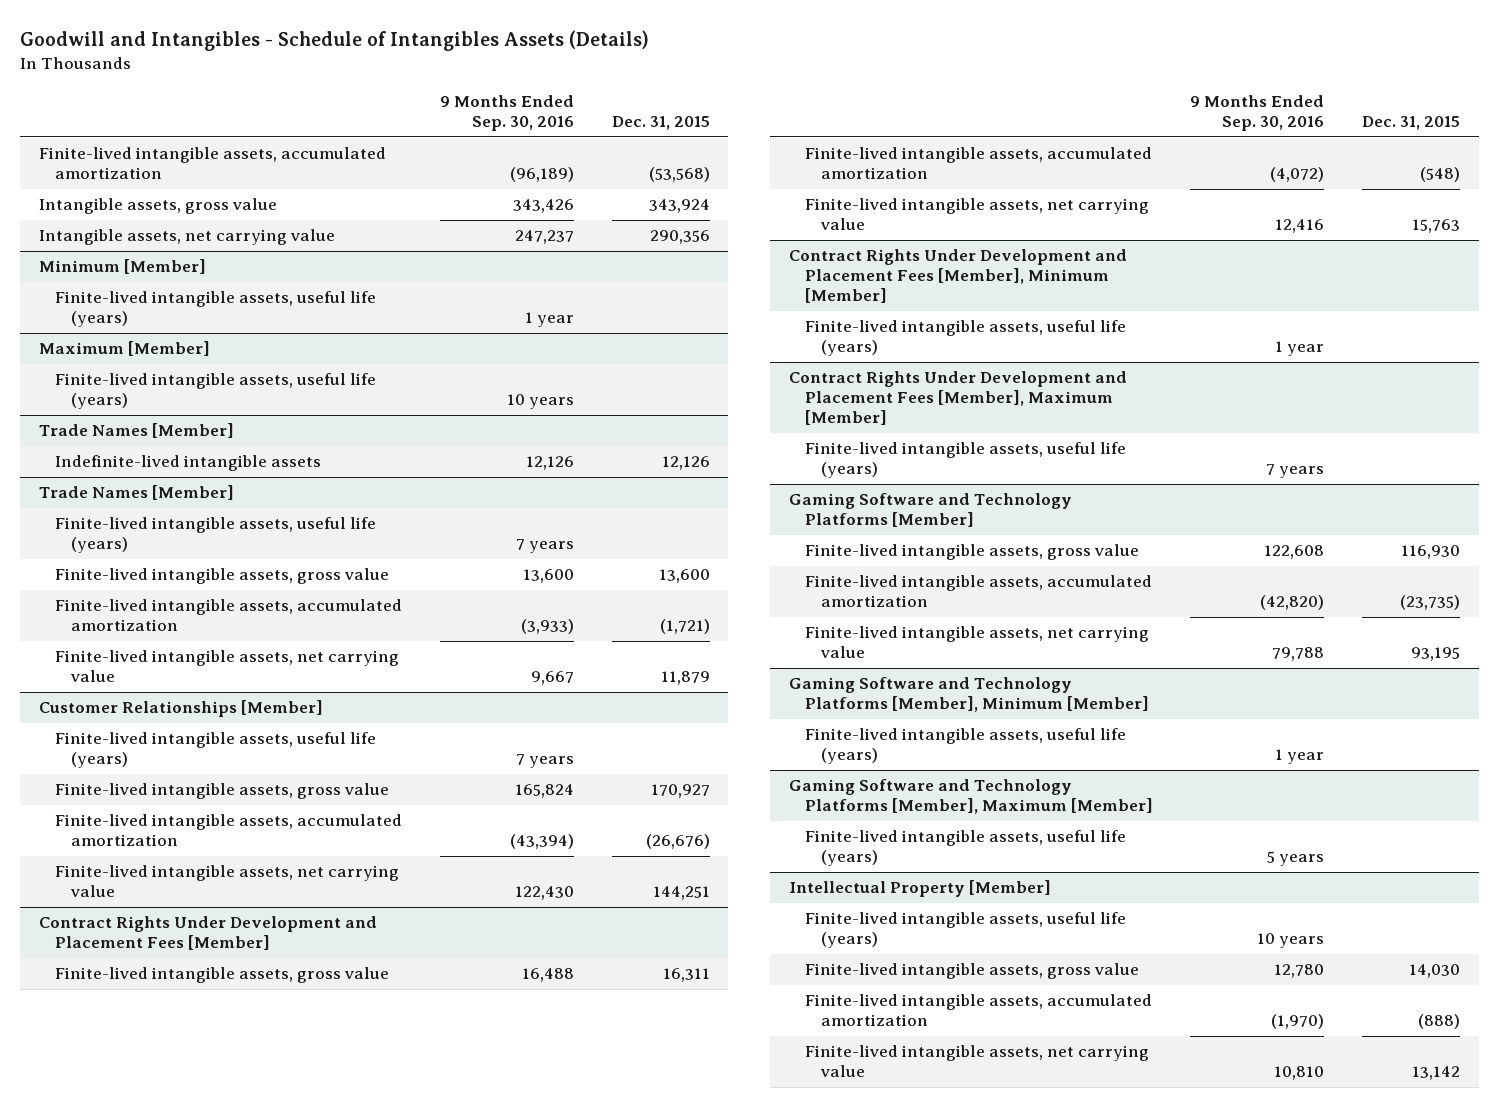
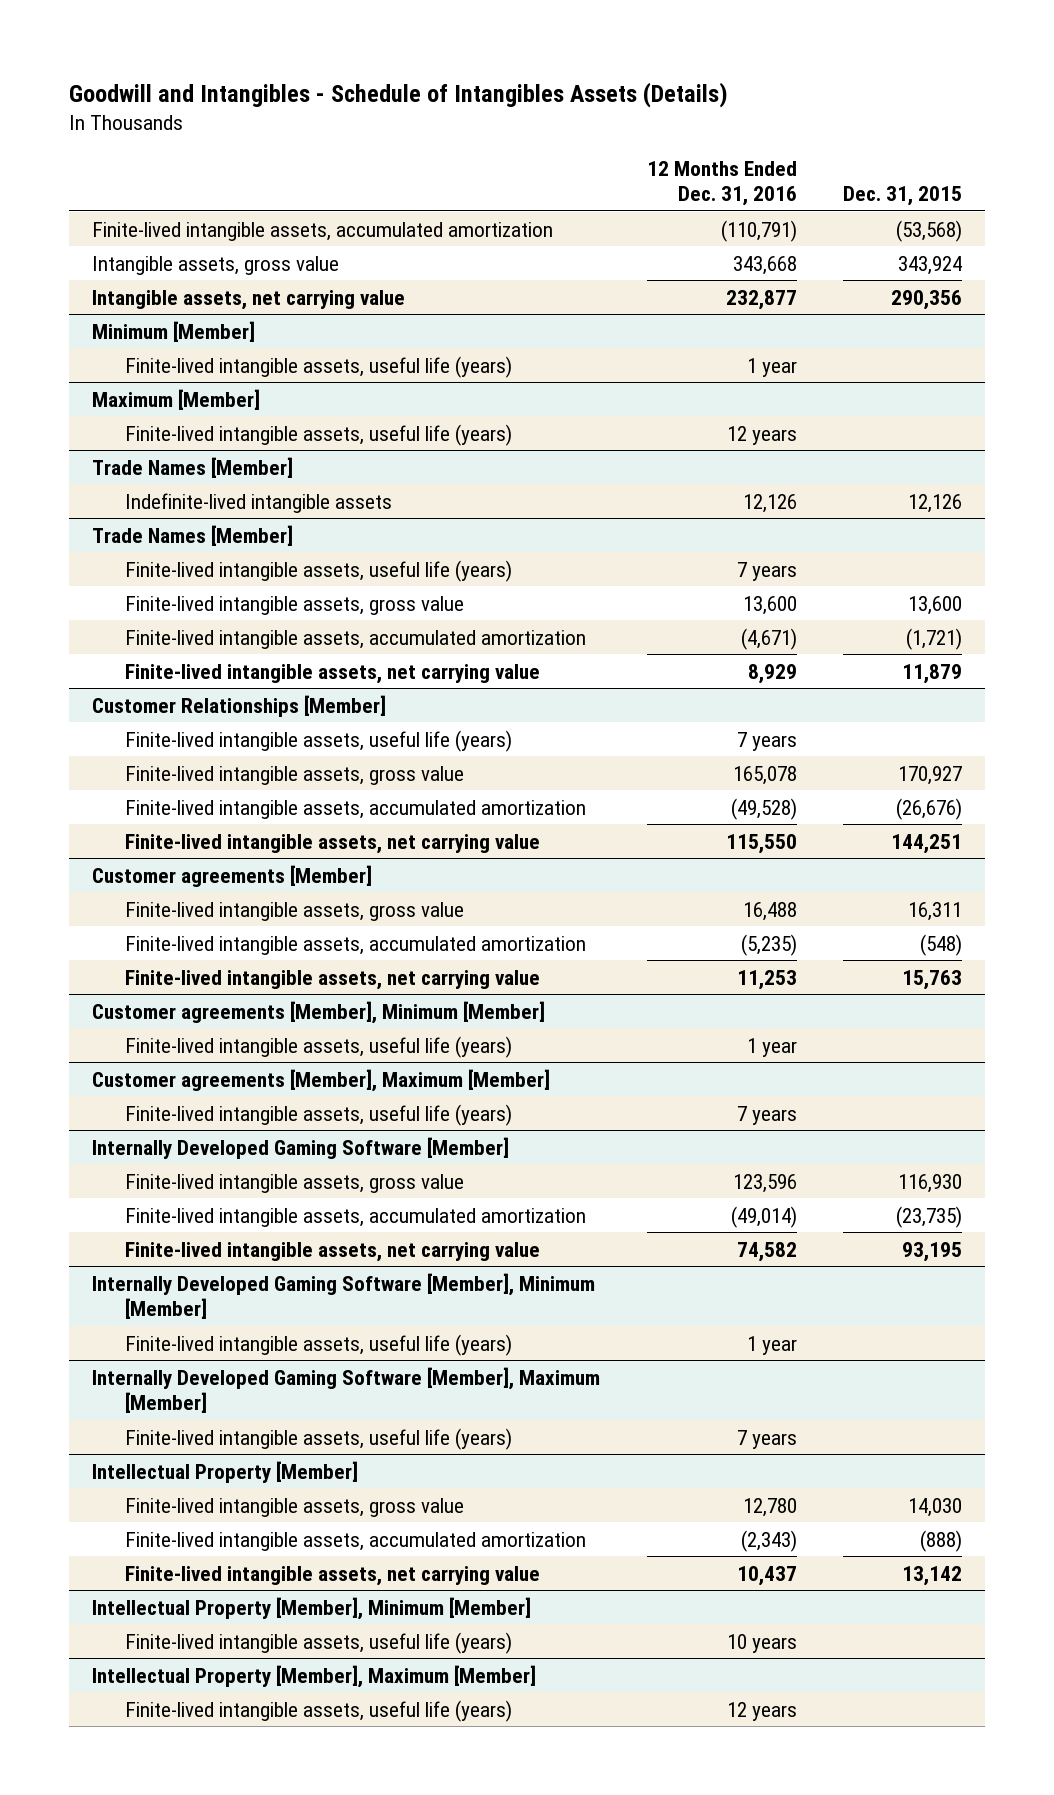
[440,95,575,132] 9 Months Ended Sep. 30, 2016 -> none
none -> [646,160,797,207] 12 Months Ended Dec. 31, 2016
[38,916,377,951] Contract Rights Under Development and Placement Fees [Member] -> [92,864,373,887] Customer agreements [Member]
[789,249,1128,304] Contract Rights Under Development and Placement Fees [Member], Minimum [Member] -> none
none -> [92,1000,546,1024] Customer agreements [Member], Minimum [Member]
[789,371,1128,426] Contract Rights Under Development and Placement Fees [Member], Maximum [Member] -> none
none -> [92,1068,551,1092] Customer agreements [Member], Maximum [Member]
[789,493,1073,528] Gaming Software and Technology Platforms [Member] -> [92,1136,510,1159] Internally Developed Gaming Software [Member]
[789,677,1149,713] Gaming Software and Technology Platforms [Member], Minimum [Member] -> none
none -> [92,1272,596,1320] Internally Developed Gaming Software [Member], Minimum [Member]
[789,779,1153,815] Gaming Software and Technology Platforms [Member], Maximum [Member] -> none
none -> [92,1366,601,1414] Internally Developed Gaming Software [Member], Maximum [Member]
[804,912,1126,949] Finite-lived intangible assets, useful life (years) -> none
none -> [92,1596,532,1620] Intellectual Property [Member], Minimum [Member]
none -> [124,1631,512,1654] Finite-lived intangible assets, useful life (years)
none -> [92,1664,537,1688] Intellectual Property [Member], Maximum [Member]
none -> [124,1699,512,1722] Finite-lived intangible assets, useful life (years)

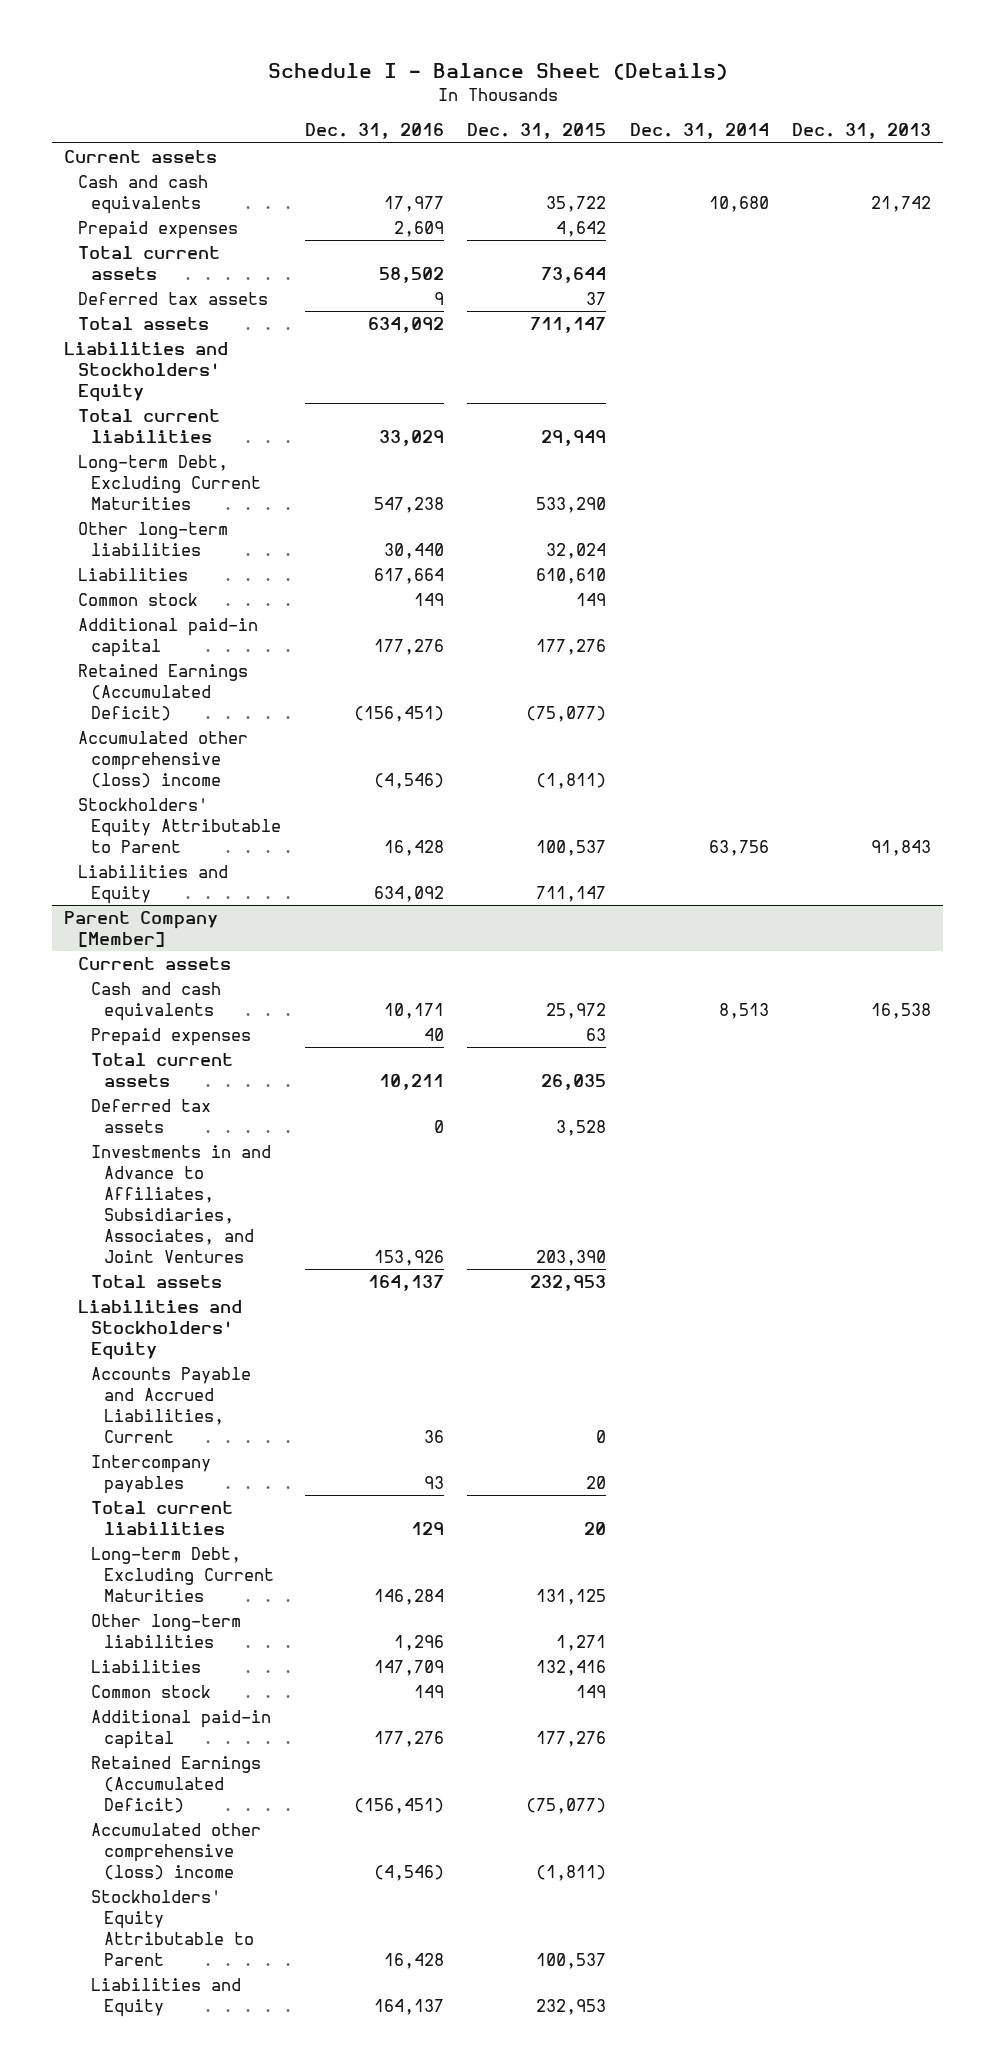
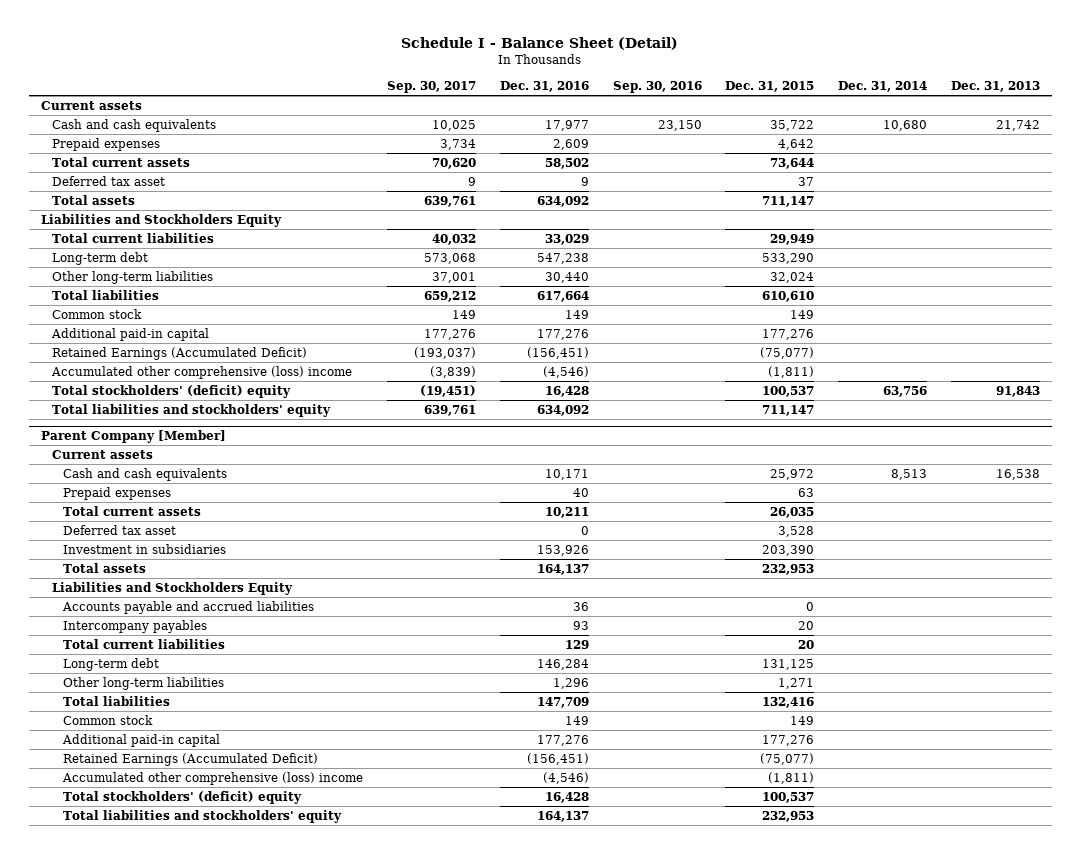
[267,63,728,81] Schedule I - Balance Sheet (Details) -> [401,37,679,51] Schedule I - Balance Sheet (Detail)
none -> [387,81,477,94] Sep. 30, 2017
none -> [612,81,702,94] Sep. 30, 2016
[77,291,268,305] Deferred tax assets -> [52,175,166,186] Deferred tax asset
[64,341,229,402] Liabilities and Stockholders' Equity -> [41,213,283,227] Liabilities and Stockholders Equity
[77,454,261,510] Long-term Debt, Excluding Current Maturities -> [52,251,149,265] Long-term debt
[77,567,188,581] Liabilities -> [52,289,160,300] Total liabilities
[77,797,281,853] Stockholders' Equity Attributable to Parent -> [52,384,292,398] Total stockholders' (deficit) equity
[77,864,228,904] Liabilities and Equity -> [52,403,332,417] Total liabilities and stockholders' equity
[90,1098,211,1133] Deferred tax assets -> [63,524,177,535] Deferred tax asset
[90,1144,271,1263] Investments in and Advance to Affiliates, Subsidiaries, Associates, and Joint Ventures -> [63,543,227,554] Investment in subsidiaries
[77,1299,242,1360] Liabilities and Stockholders' Equity -> [52,581,294,595] Liabilities and Stockholders Equity
[90,1366,251,1443] Accounts Payable and Accrued Liabilities, Current -> [62,600,315,614] Accounts payable and accrued liabilities
[90,1546,275,1602] Long-term Debt, Excluding Current Maturities -> [63,657,160,671] Long-term debt
[90,1659,201,1673] Liabilities -> [63,695,171,706] Total liabilities
[90,1889,255,1966] Stockholders' Equity Attributable to Parent -> [63,790,303,804] Total stockholders' (deficit) equity
[90,1977,241,2017] Liabilities and Equity -> [63,809,343,823] Total liabilities and stockholders' equity

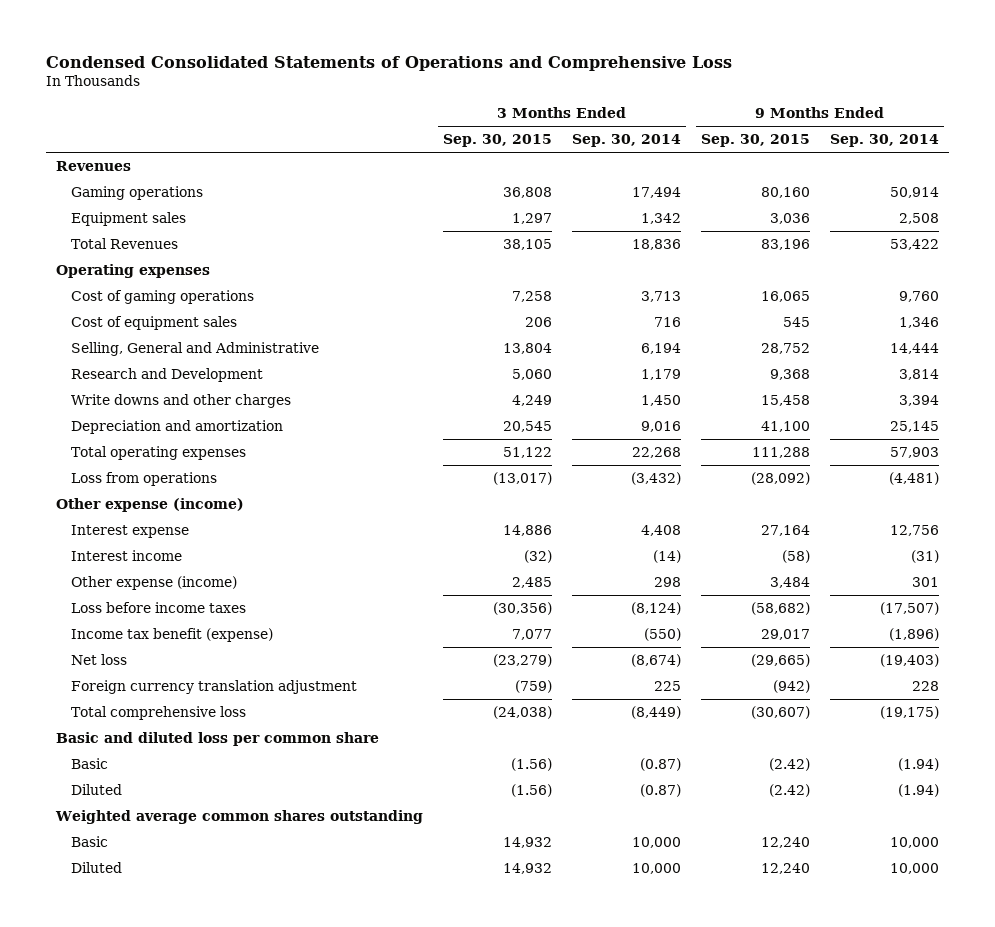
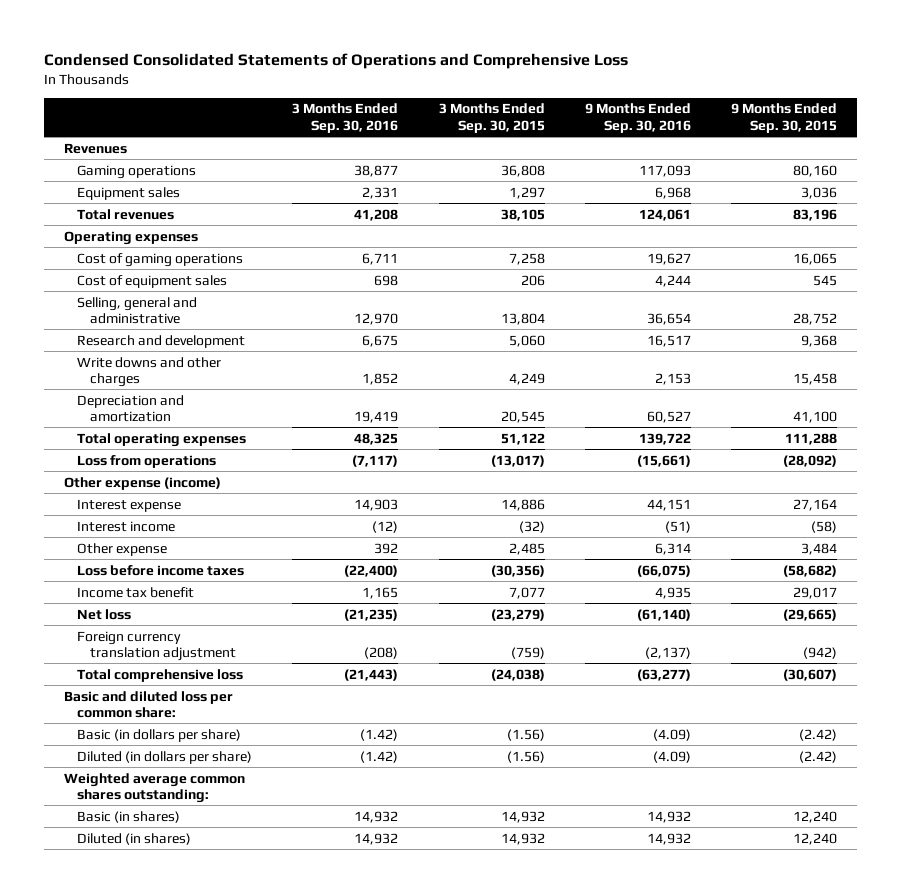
[572,134,682,148] Sep. 30, 2014 -> none
[830,134,940,148] Sep. 30, 2014 -> none
none -> [292,103,399,133] 3 Months Ended Sep. 30, 2016
none -> [584,103,691,133] 9 Months Ended Sep. 30, 2016
[71,238,179,250] Total Revenues -> [77,208,175,220] Total revenues
[71,342,320,357] Selling, General and Administrative -> [77,296,198,324] Selling, general and administrative
[71,368,264,383] Research and Development -> [77,334,246,348] Research and development
[71,576,238,591] Other expense (income) -> [77,542,168,556] Other expense
[71,628,274,643] Income tax benefit (expense) -> [77,586,195,598] Income tax benefit
[56,732,380,747] Basic and diluted loss per common share -> [64,690,234,718] Basic and diluted loss per common share:
[71,758,109,770] Basic -> [77,728,242,742] Basic (in dollars per share)
[71,784,123,796] Diluted -> [77,750,253,764] Diluted (in dollars per share)
[55,810,424,825] Weighted average common shares outstanding -> [64,772,246,803] Weighted average common shares outstanding:
[71,836,109,848] Basic -> [77,810,181,823] Basic (in shares)
[71,862,123,874] Diluted -> [77,832,192,845] Diluted (in shares)

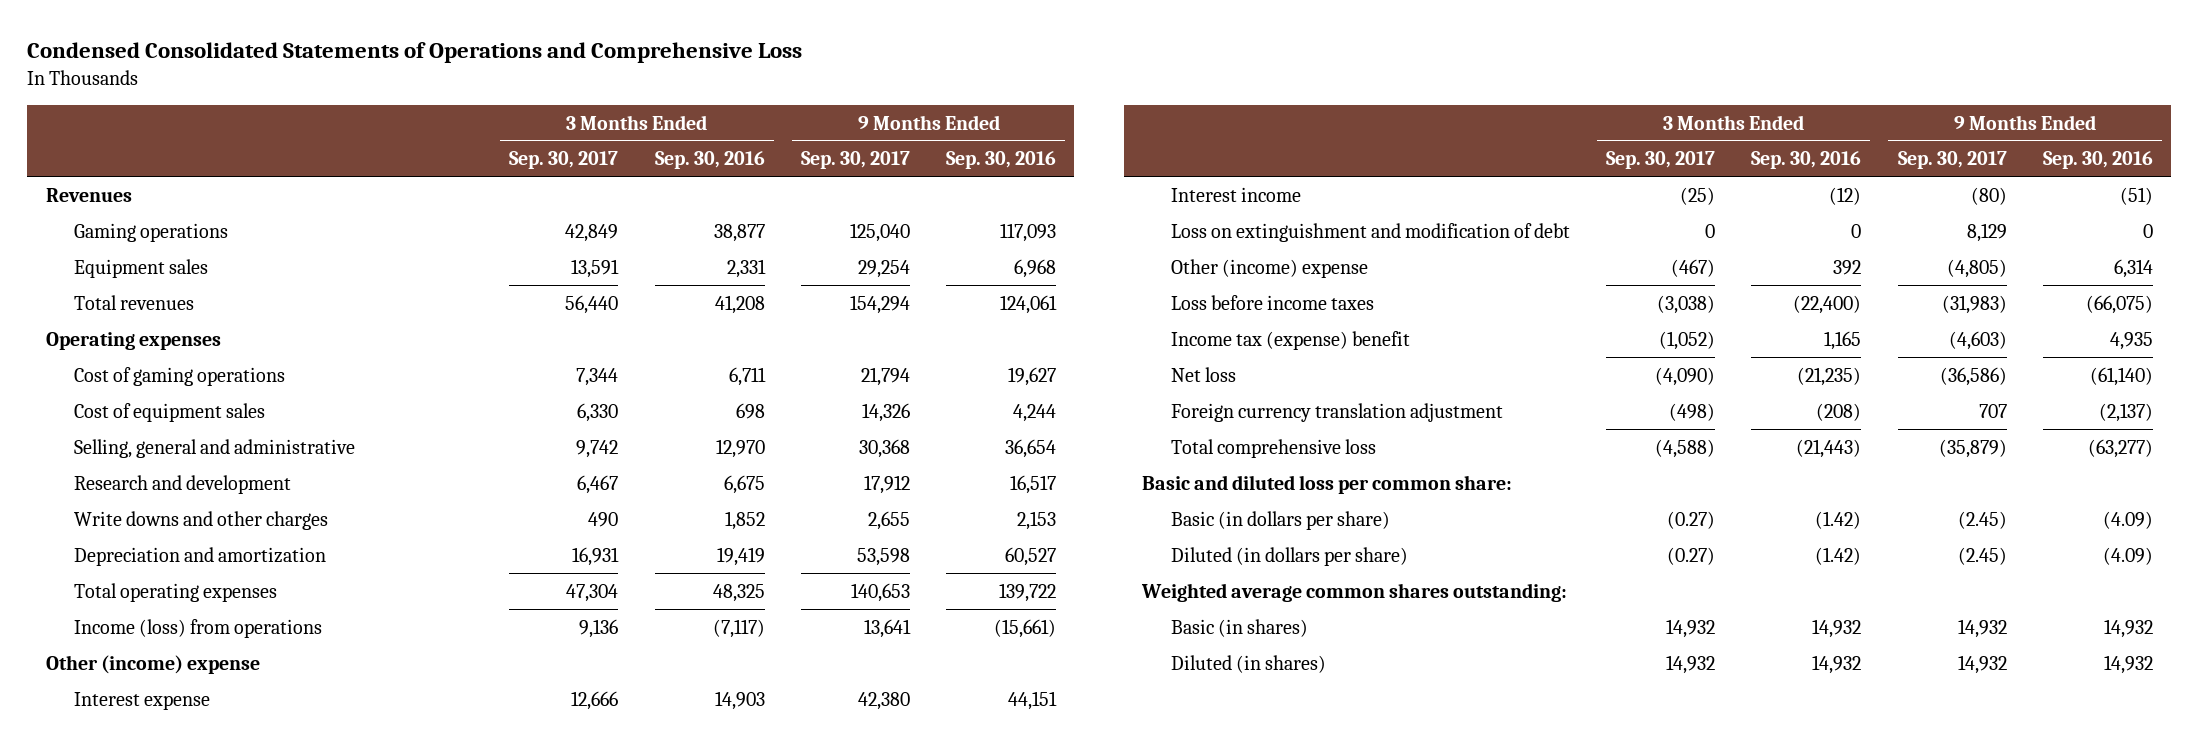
[438,103,545,133] 3 Months Ended Sep. 30, 2015 -> none
[730,103,837,133] 9 Months Ended Sep. 30, 2015 -> none
none -> [509,151,619,170] Sep. 30, 2017
none -> [800,151,910,170] Sep. 30, 2017
[77,454,217,468] Loss from operations -> [73,618,322,638] Income (loss) from operations
[64,476,222,490] Other expense (income) -> [45,654,260,674] Other (income) expense
none -> [1170,222,1570,242] Loss on extinguishment and modification of debt
[77,542,168,556] Other expense -> [1170,258,1368,278] Other (income) expense
[77,586,195,598] Income tax benefit -> [1170,330,1410,350] Income tax (expense) benefit

